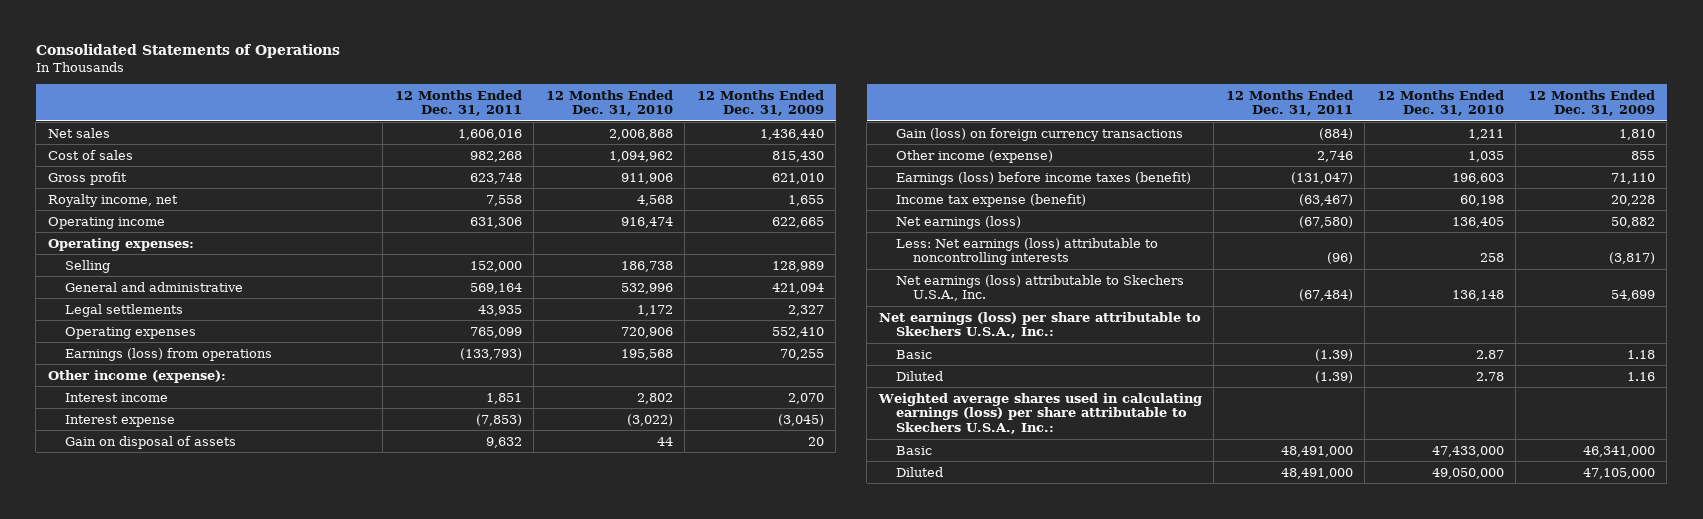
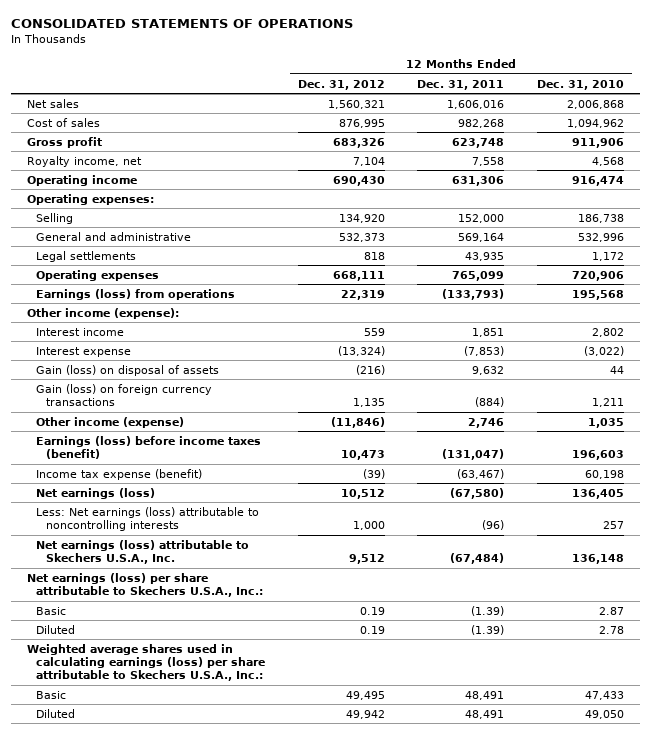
[35,43,340,58] Consolidated Statements of Operations -> [11,19,354,29] CONSOLIDATED STATEMENTS OF OPERATIONS
[696,89,824,117] 12 Months Ended Dec. 31, 2009 -> none
none -> [297,79,385,90] Dec. 31, 2012
[65,435,237,449] Gain on disposal of assets -> [36,364,220,376] Gain (loss) on disposal of assets
[1479,253,1504,263] 258 -> [602,520,624,529] 257
[1280,445,1353,457] 48,491,000 -> [465,690,505,700] 48,491
[1431,445,1504,457] 47,433,000 -> [584,690,624,700] 47,433
[1280,467,1353,479] 48,491,000 -> [465,709,505,719] 48,491
[1431,467,1504,479] 49,050,000 -> [584,709,624,719] 49,050

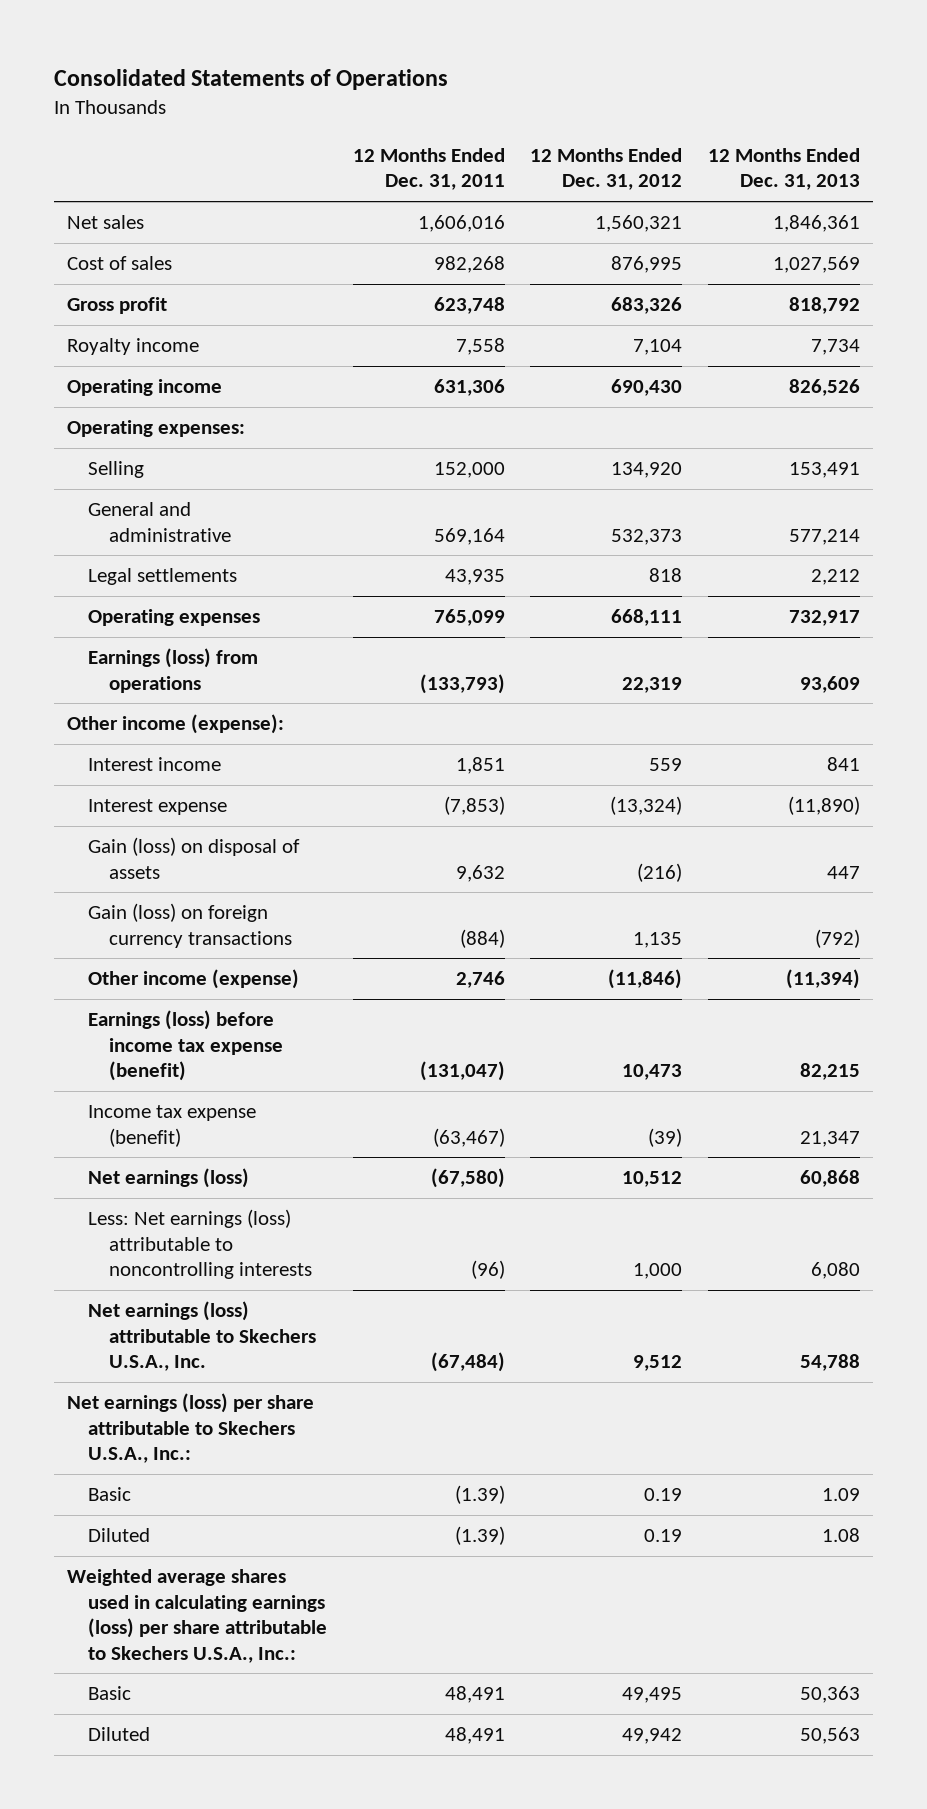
[11,19,354,29] CONSOLIDATED STATEMENTS OF OPERATIONS -> [54,69,449,91] Consolidated Statements of Operations
[536,79,624,90] Dec. 31, 2010 -> none
none -> [708,147,861,191] 12 Months Ended Dec. 31, 2013
[27,155,143,167] Royalty income, net -> [66,338,199,356] Royalty income
[36,435,262,459] Earnings (loss) before income taxes (benefit) -> [87,1010,283,1082] Earnings (loss) before income tax expense (benefit)

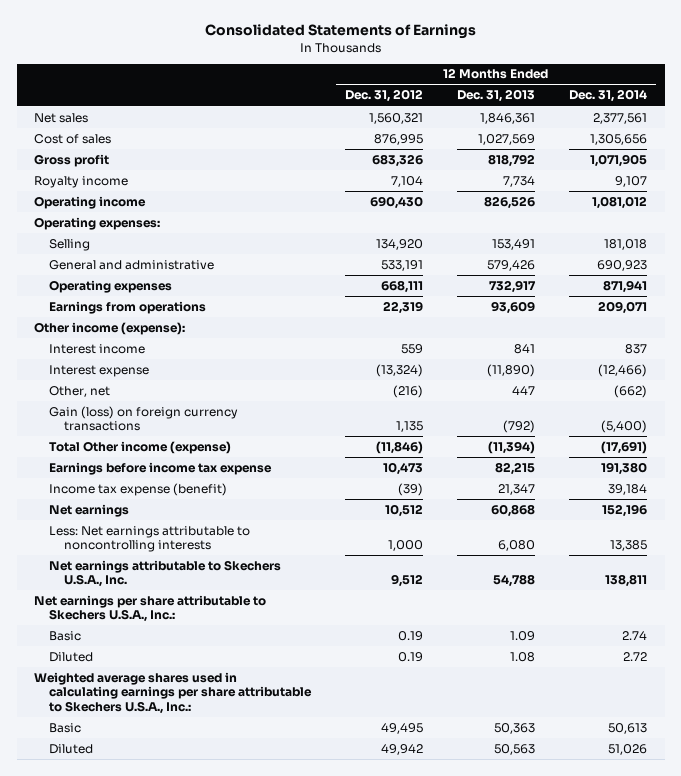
[54,69,449,91] Consolidated Statements of Operations -> [204,24,476,40] Consolidated Statements of Earnings
[352,147,505,191] 12 Months Ended Dec. 31, 2011 -> none
none -> [569,89,648,103] Dec. 31, 2014
[87,568,237,586] Legal settlements -> none
[611,528,683,545] 532,373 -> [380,259,423,271] 533,191
[789,528,861,545] 577,214 -> [487,259,536,271] 579,426
[87,648,258,693] Earnings (loss) from operations -> [48,300,206,314] Earnings from operations
[87,837,300,879] Gain (loss) on disposal of assets -> [48,385,110,397] Other, net
[87,969,299,990] Other income (expense) -> [48,440,231,454] Total Other income (expense)
[87,1010,283,1082] Earnings (loss) before income tax expense (benefit) -> [48,461,272,475] Earnings before income tax expense
[87,1168,249,1189] Net earnings (loss) -> [48,503,129,517] Net earnings
[87,1209,312,1280] Less: Net earnings (loss) attributable to noncontrolling interests -> [48,525,250,553] Less: Net earnings attributable to noncontrolling interests
[87,1301,316,1372] Net earnings (loss) attributable to Skechers U.S.A., Inc. -> [48,559,281,588] Net earnings attributable to Skechers U.S.A., Inc.
[66,1393,314,1464] Net earnings (loss) per share attributable to Skechers U.S.A., Inc.: -> [33,594,266,623] Net earnings per share attributable to Skechers U.S.A., Inc.:
[66,1569,327,1663] Weighted average shares used in calculating earnings (loss) per share attributable to Skechers U.S.A., Inc.: -> [33,671,312,714] Weighted average shares used in calculating earnings per share attributable to Skechers U.S.A., Inc.:

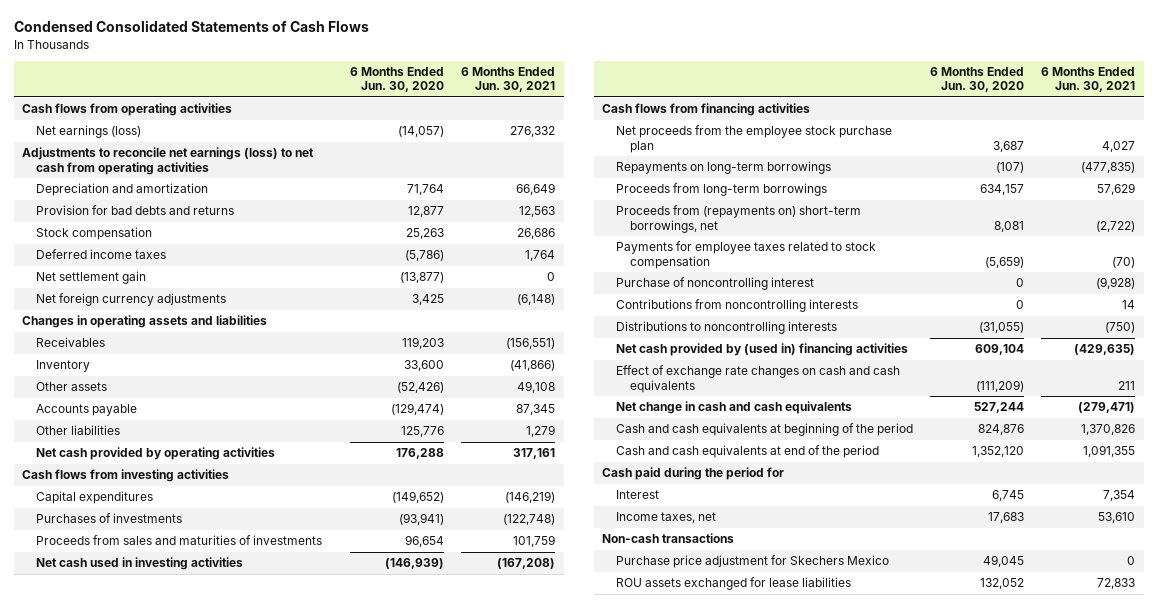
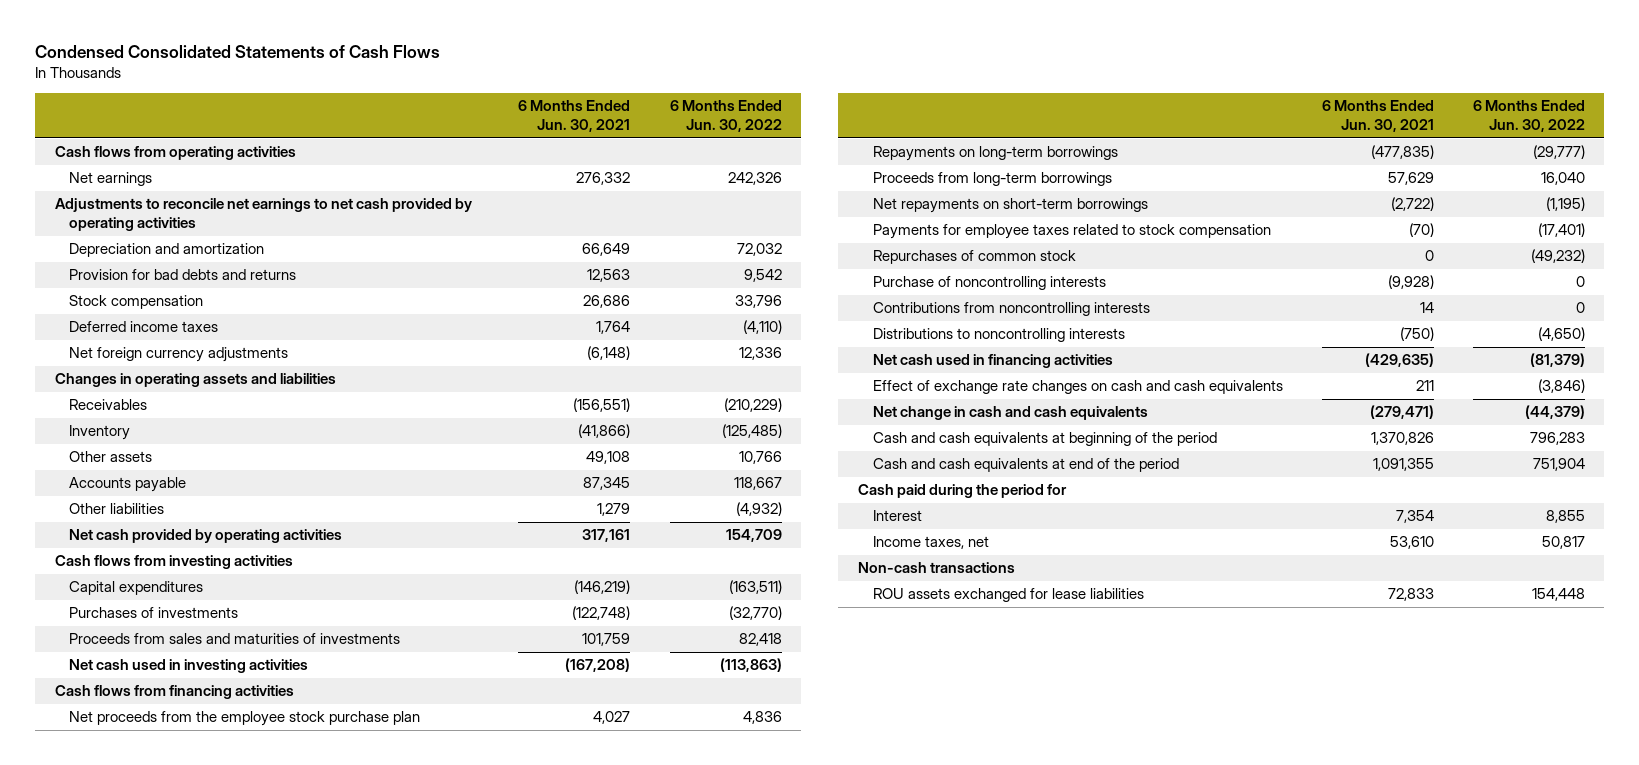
[350,66,445,93] 6 Months Ended Jun. 30, 2020 -> none
none -> [669,100,782,133] 6 Months Ended Jun. 30, 2022
[36,125,142,139] Net earnings (loss) -> [69,172,153,187] Net earnings
[22,147,315,175] Adjustments to reconcile net earnings (loss) to net cash from operating activities -> [54,198,472,232] Adjustments to reconcile net earnings to net cash provided by operating activities
[36,271,147,285] Net settlement gain -> none
[616,205,862,233] Proceeds from (repayments on) short-term borrowings, net -> [872,198,1148,214] Net repayments on short-term borrowings
none -> [872,250,1076,265] Repurchases of common stock
[616,277,815,291] Purchase of noncontrolling interest -> [872,276,1106,291] Purchase of noncontrolling interests
[616,343,909,357] Net cash provided by (used in) financing activities -> [872,354,1113,369] Net cash used in financing activities
[616,555,890,569] Purchase price adjustment for Skechers Mexico -> none

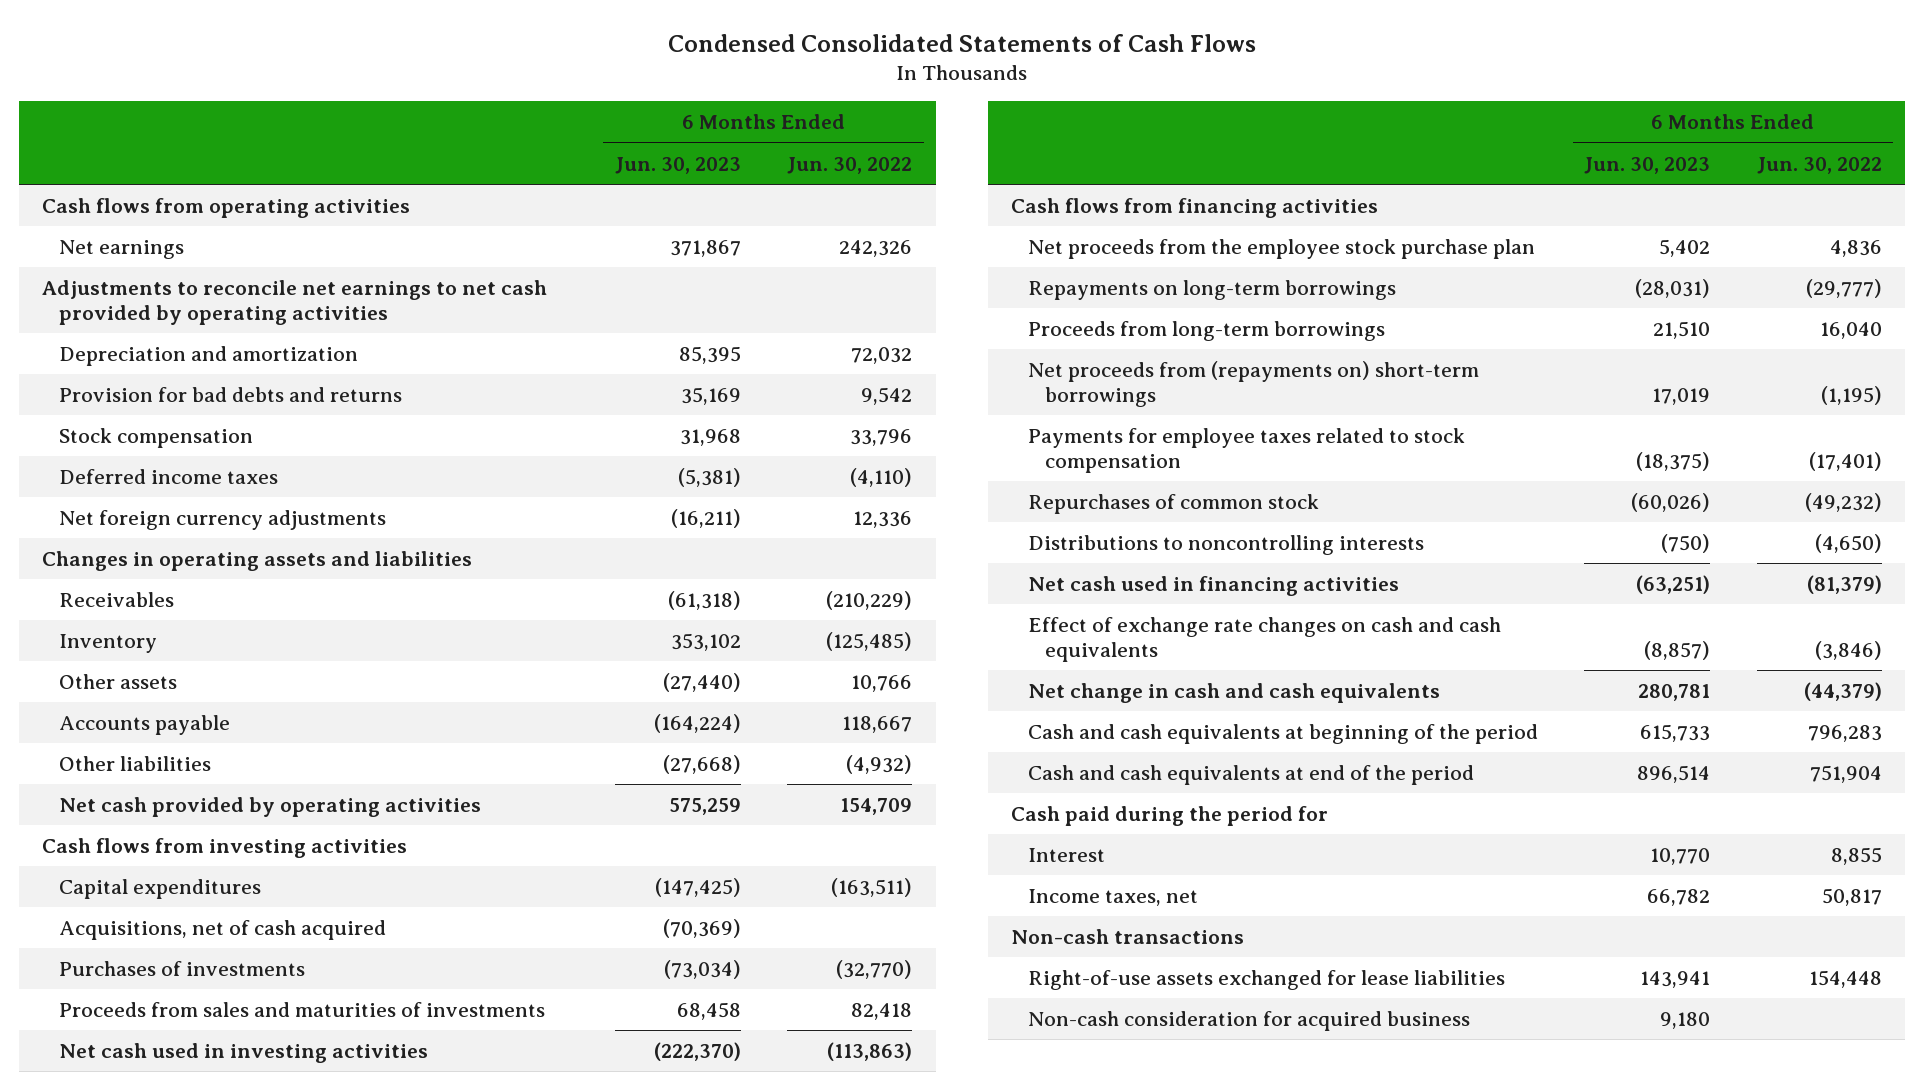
[518,100,631,133] 6 Months Ended Jun. 30, 2021 -> none
none -> [615,156,742,174] Jun. 30, 2023
none -> [58,919,386,940] Acquisitions, net of cash acquired
[872,198,1148,214] Net repayments on short-term borrowings -> [1027,360,1479,407] Net proceeds from (repayments on) short-term borrowings
[872,276,1106,291] Purchase of noncontrolling interests -> none
[872,302,1150,317] Contributions from noncontrolling interests -> none
[872,588,1144,603] ROU assets exchanged for lease liabilities -> [1027,969,1505,990] Right-of-use assets exchanged for lease liabilities
none -> [1027,1010,1470,1031] Non-cash consideration for acquired business

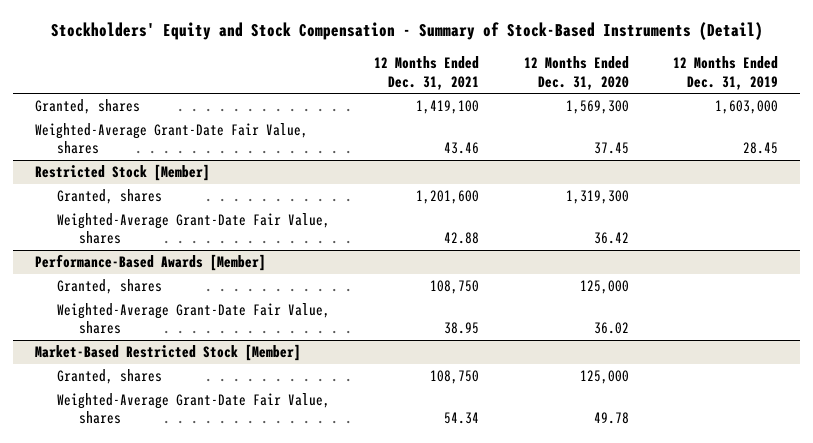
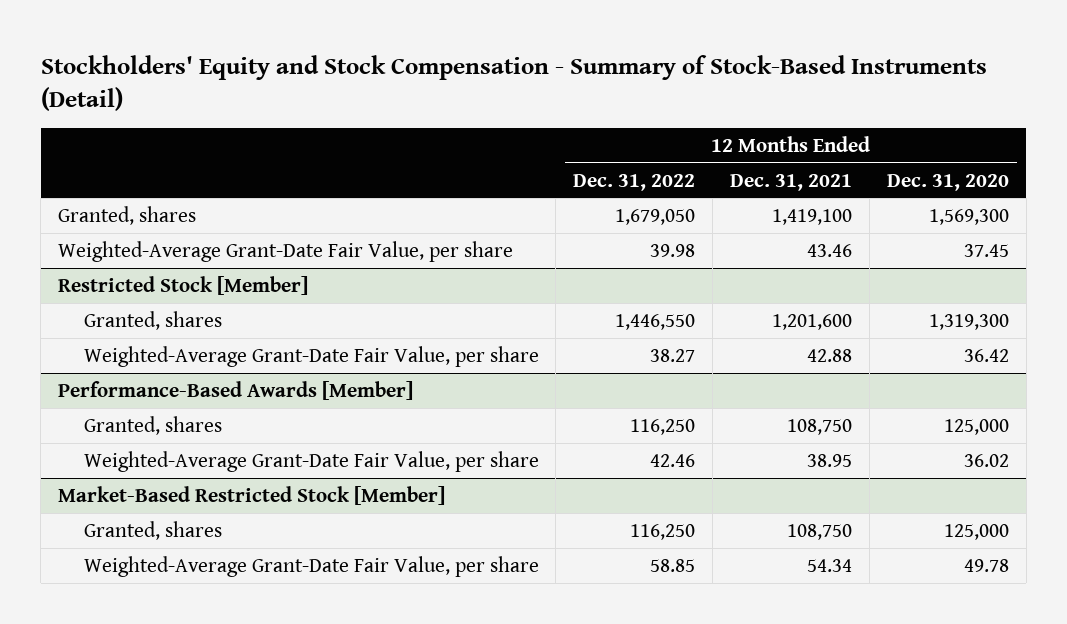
[673,56,779,90] 12 Months Ended Dec. 31, 2019 -> none
none -> [573,173,696,191] Dec. 31, 2022
[35,123,309,155] Weighted-Average Grant-Date Fair Value, shares -> [58,240,514,262] Weighted-Average Grant-Date Fair Value, per share
[57,213,331,245] Weighted-Average Grant-Date Fair Value, shares -> [83,345,539,367] Weighted-Average Grant-Date Fair Value, per share
[57,303,331,335] Weighted-Average Grant-Date Fair Value, shares -> [83,450,539,472] Weighted-Average Grant-Date Fair Value, per share
[57,393,331,425] Weighted-Average Grant-Date Fair Value, shares -> [83,555,539,577] Weighted-Average Grant-Date Fair Value, per share

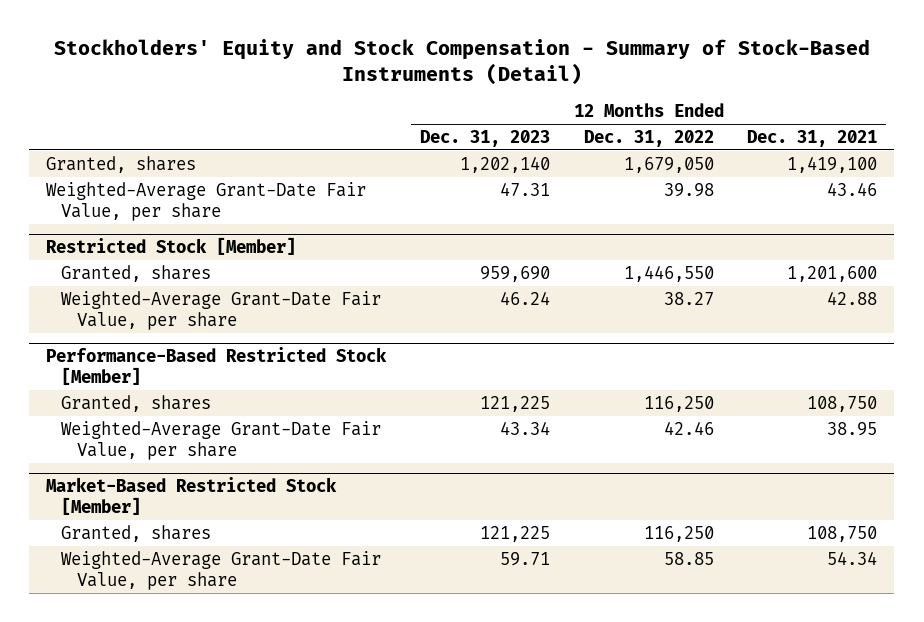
[886,173,1009,191] Dec. 31, 2020 -> none
none -> [419,129,550,147] Dec. 31, 2023
[58,380,414,400] Performance-Based Awards [Member] -> [46,347,388,386] Performance-Based Restricted Stock [Member]

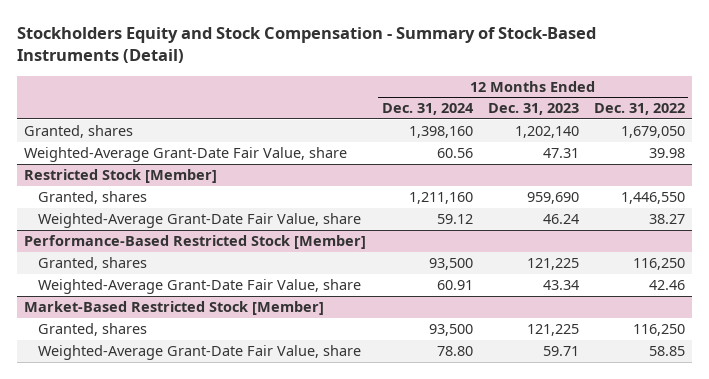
[53,39,870,86] Stockholders' Equity and Stock Compensation - Summary of Stock-Based Instruments (Detail) -> [16,27,596,64] Stockholders Equity and Stock Compensation - Summary of Stock-Based Instruments (Detail)
[747,129,878,147] Dec. 31, 2021 -> none
none -> [381,103,474,116] Dec. 31, 2024
[46,181,367,221] Weighted-Average Grant-Date Fair Value, per share -> [24,146,348,162] Weighted-Average Grant-Date Fair Value, share
[61,290,382,330] Weighted-Average Grant-Date Fair Value, per share -> [37,212,361,228] Weighted-Average Grant-Date Fair Value, share
[61,420,382,460] Weighted-Average Grant-Date Fair Value, per share -> [37,278,361,294] Weighted-Average Grant-Date Fair Value, share
[61,550,382,590] Weighted-Average Grant-Date Fair Value, per share -> [37,344,361,360] Weighted-Average Grant-Date Fair Value, share

